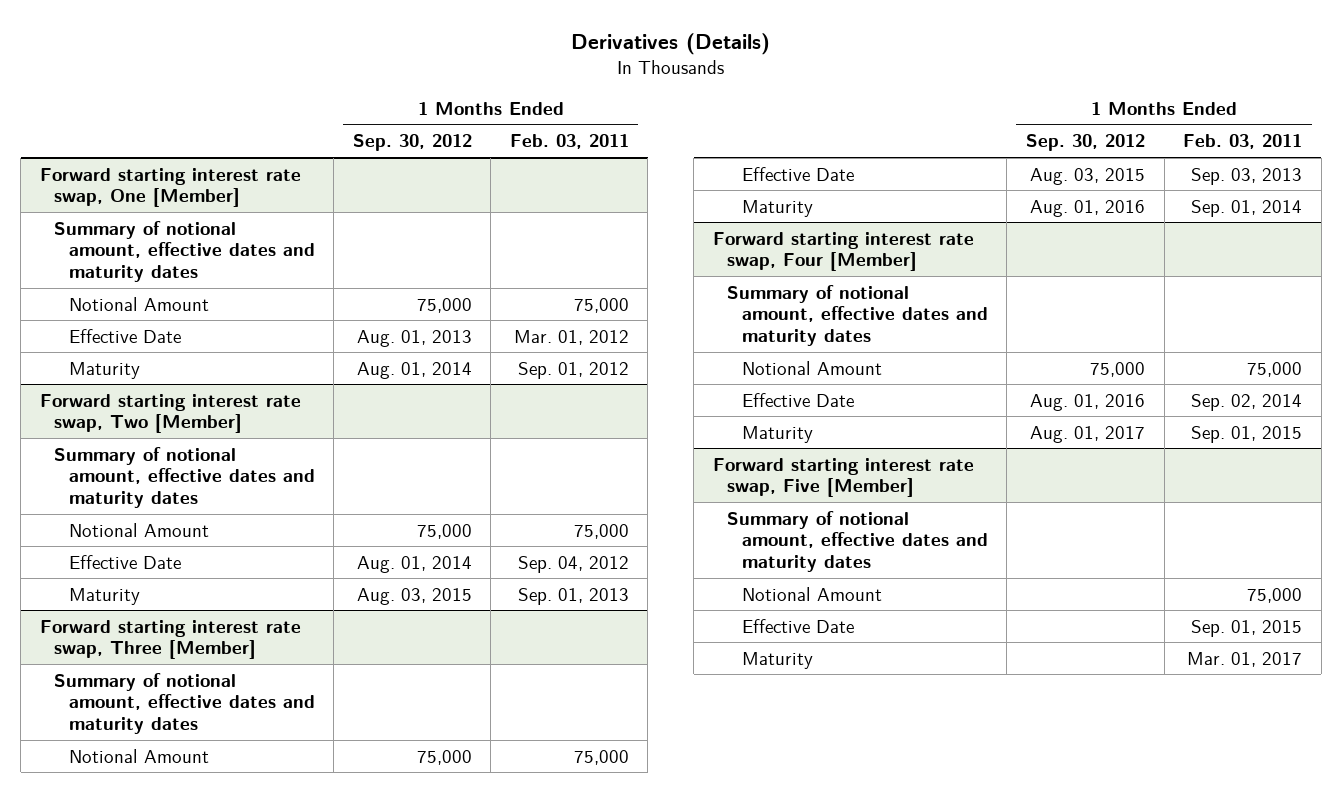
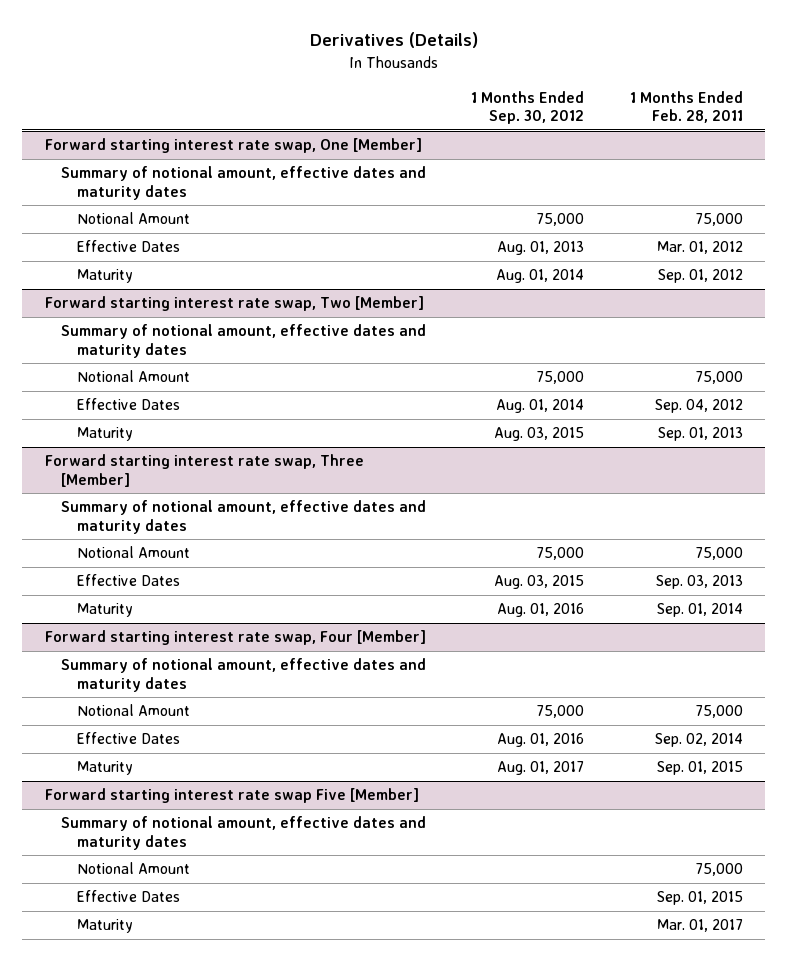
[509,134,629,150] Feb. 03, 2011 -> none
none -> [629,90,743,123] 1 Months Ended Feb. 28, 2011
[68,328,181,343] Effective Date -> [77,240,181,253] Effective Dates
[68,554,181,569] Effective Date -> [77,398,181,411] Effective Dates
[741,166,854,181] Effective Date -> [77,574,181,587] Effective Dates
[741,392,854,407] Effective Date -> [77,732,181,745] Effective Dates
[712,457,974,498] Forward starting interest rate swap, Five [Member] -> [44,788,419,804] Forward starting interest rate swap Five [Member]
[741,618,854,633] Effective Date -> [77,890,181,903] Effective Dates

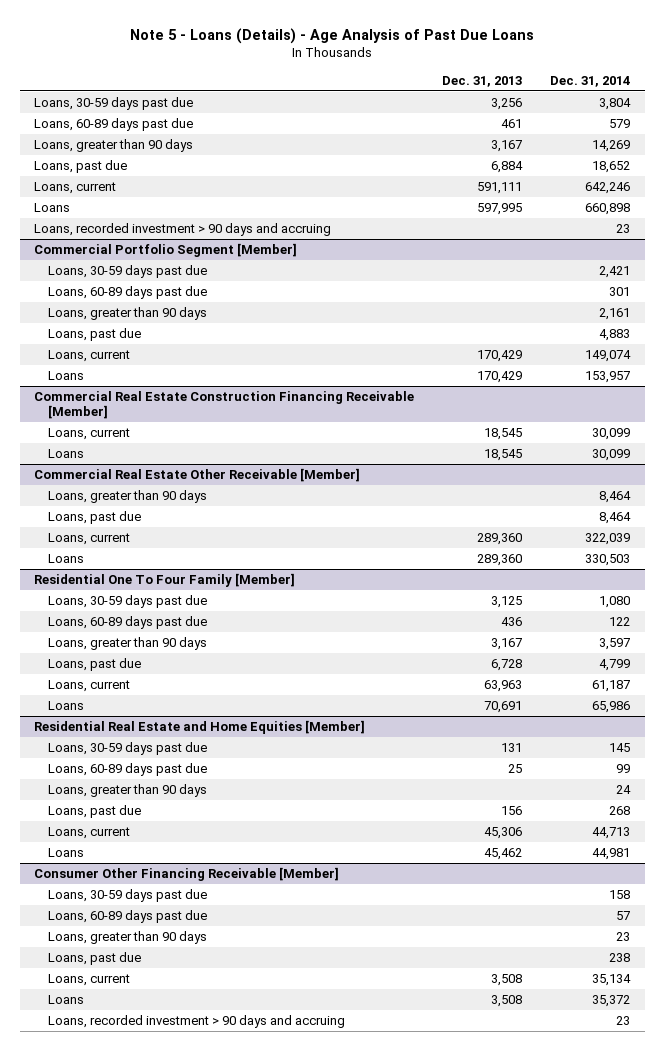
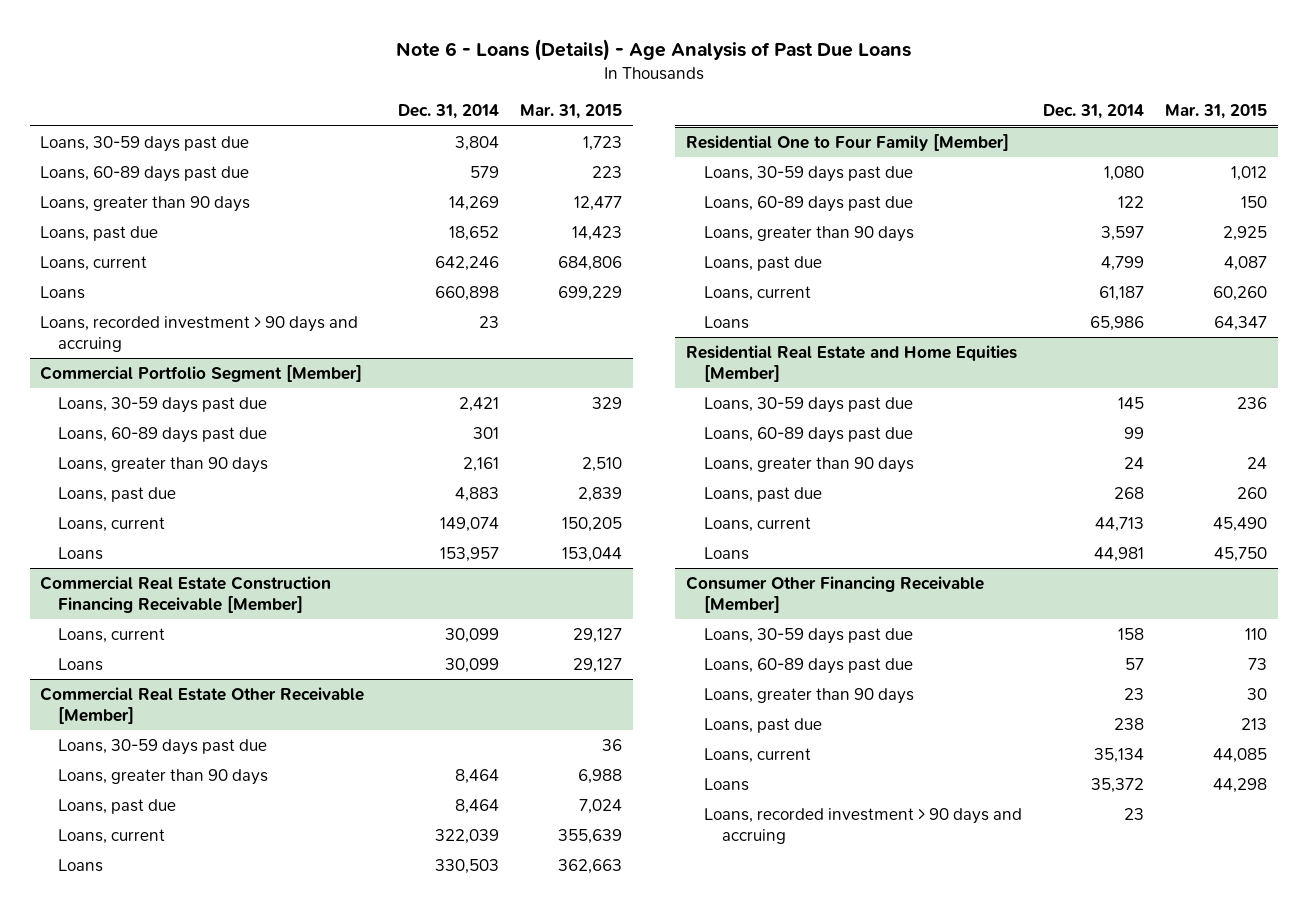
[130,27,535,44] Note 5 - Loans (Details) - Age Analysis of Past Due Loans -> [395,38,911,61] Note 6 - Loans (Details) - Age Analysis of Past Due Loans
[442,75,523,87] Dec. 31, 2013 -> none
none -> [519,104,622,120] Mar. 31, 2015
none -> [58,738,268,755] Loans, 30-59 days past due
[33,573,295,588] Residential One To Four Family [Member] -> [685,133,1009,151] Residential One to Four Family [Member]

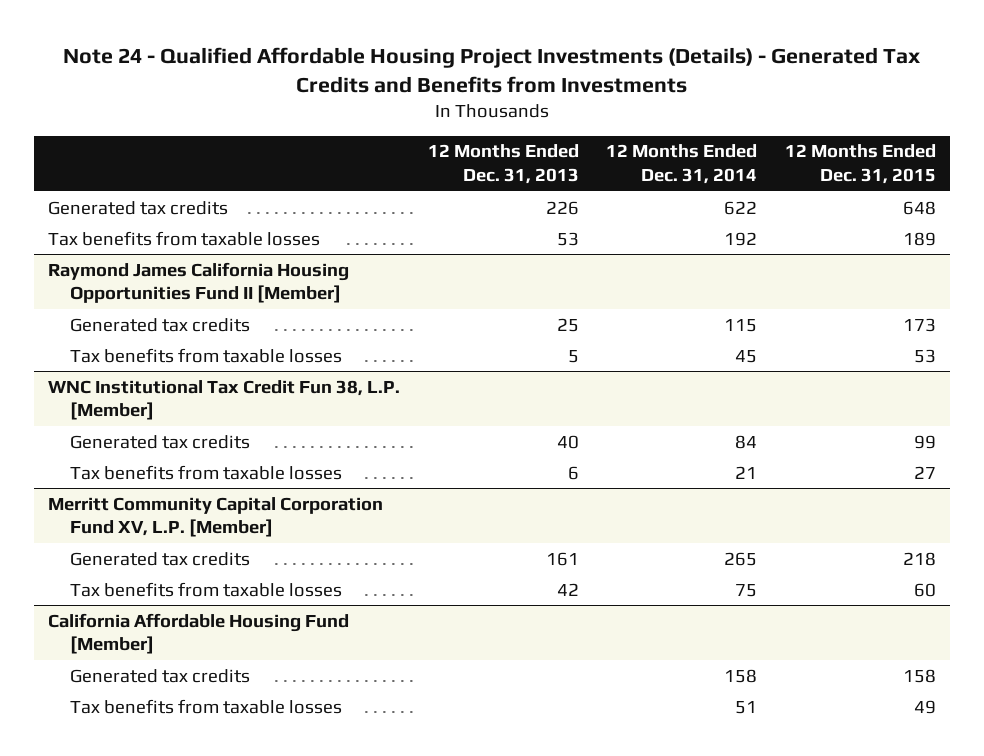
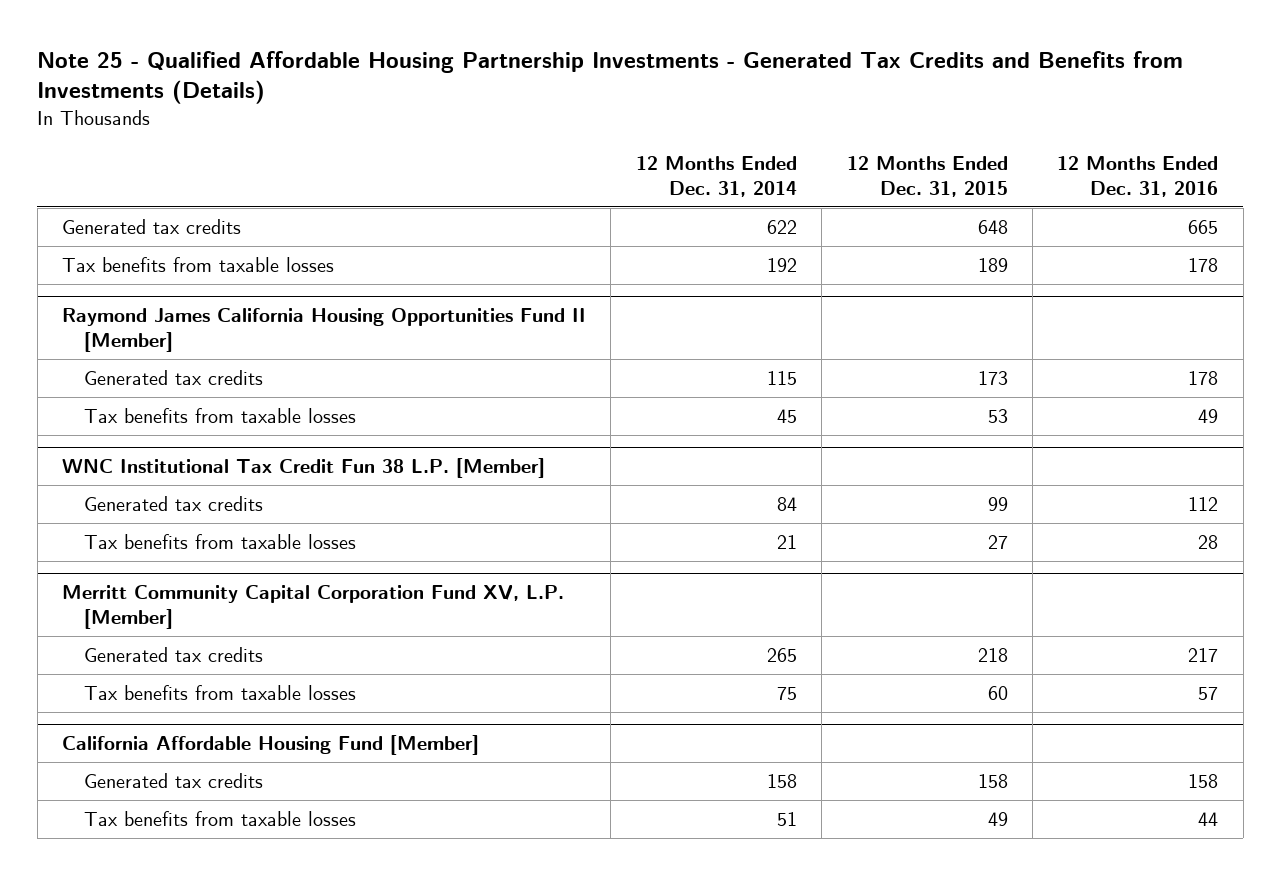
[63,47,922,93] Note 24 - Qualified Affordable Housing Project Investments (Details) - Generated Tax Credits and Benefits from Investments -> [37,50,1184,105] Note 25 - Qualified Affordable Housing Partnership Investments - Generated Tax Credits and Benefits from Investments (Details)
[427,144,579,185] 12 Months Ended Dec. 31, 2013 -> none
none -> [1057,156,1219,197] 12 Months Ended Dec. 31, 2016
[47,379,400,421] WNC Institutional Tax Credit Fun 38, L.P. [Member] -> [61,458,545,479] WNC Institutional Tax Credit Fun 38 L.P. [Member]

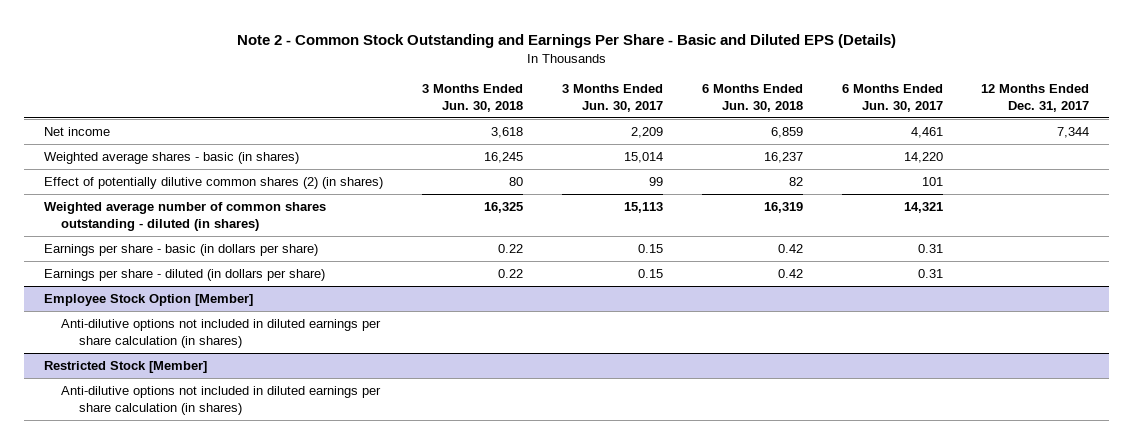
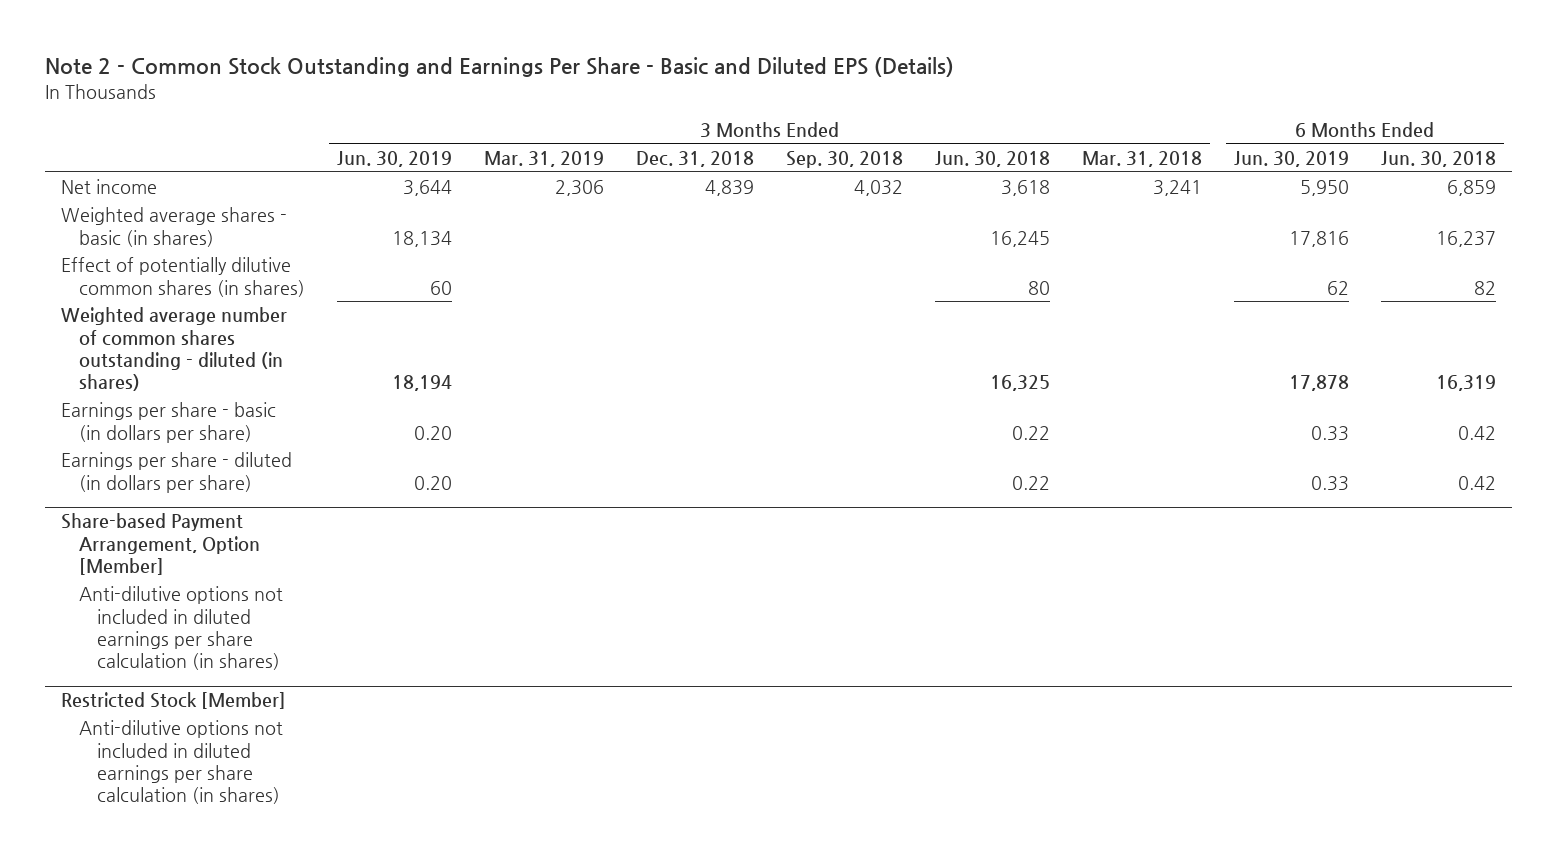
[561,84,663,112] 3 Months Ended Jun. 30, 2017 -> none
[841,84,943,112] 6 Months Ended Jun. 30, 2017 -> none
[981,84,1090,112] 12 Months Ended Dec. 31, 2017 -> none
none -> [336,150,452,167] Jun. 30, 2019
none -> [484,150,605,167] Mar. 31, 2019
none -> [636,150,755,167] Dec. 31, 2018
none -> [786,150,904,168] Sep. 30, 2018
none -> [1082,150,1203,167] Mar. 31, 2018
none -> [1234,150,1350,167] Jun. 30, 2019
[43,177,383,190] Effect of potentially dilutive common shares (2) (in shares) -> [61,257,305,297] Effect of potentially dilutive common shares (in shares)
[43,294,253,307] Employee Stock Option [Member] -> [61,513,260,576] Share-based Payment Arrangement, Option [Member]

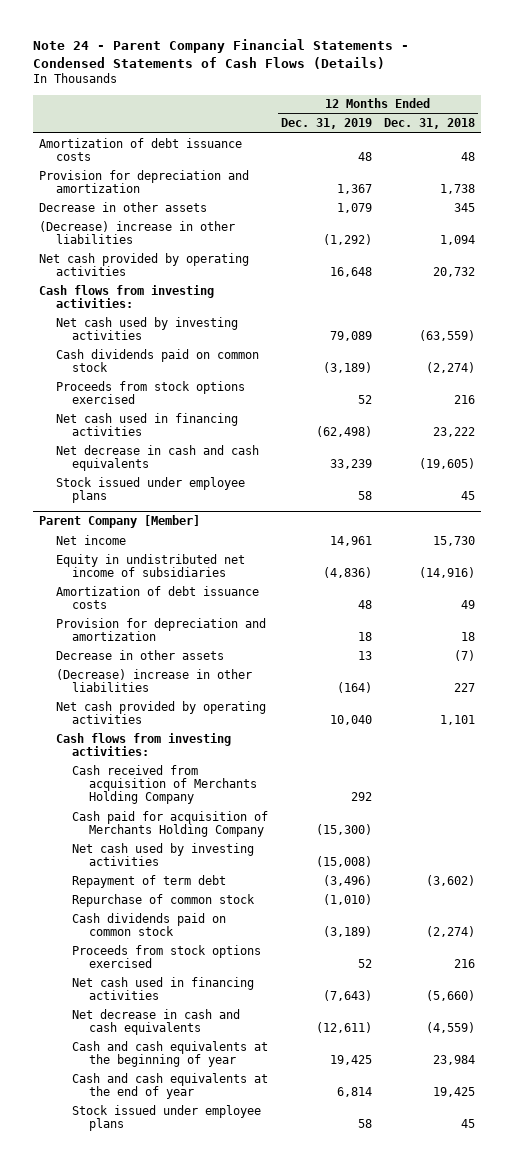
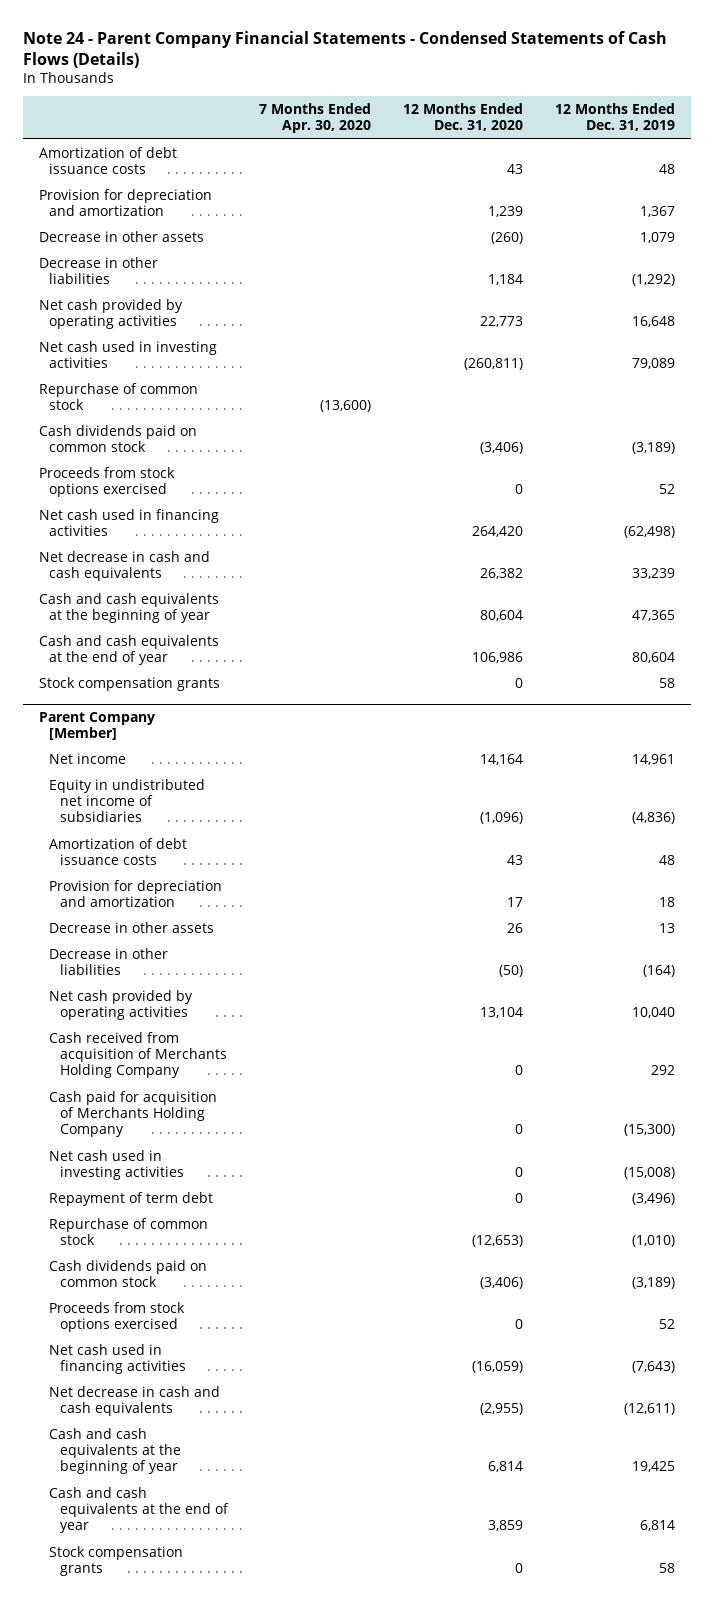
[383,118,475,130] Dec. 31, 2018 -> none
none -> [259,103,372,134] 7 Months Ended Apr. 30, 2020
none -> [403,103,524,132] 12 Months Ended Dec. 31, 2020
[38,220,235,244] (Decrease) increase in other liabilities -> [38,256,158,285] Decrease in other liabilities
[38,284,214,308] Cash flows from investing activities: -> none
[55,316,238,340] Net cash used by investing activities -> [38,340,217,369] Net cash used in investing activities
none -> [38,382,198,411] Repurchase of common stock
none -> [38,592,219,624] Cash and cash equivalents at the beginning of year
none -> [38,634,219,666] Cash and cash equivalents at the end of year
[55,476,245,503] Stock issued under employee plans -> [38,676,220,691] Stock compensation grants
[55,668,252,692] (Decrease) increase in other liabilities -> [49,947,169,976] Decrease in other liabilities
[55,732,231,756] Cash flows from investing activities: -> none
[72,842,255,866] Net cash used by investing activities -> [49,1149,184,1181] Net cash used in investing activities
[72,1104,262,1131] Stock issued under employee plans -> [49,1545,184,1577] Stock compensation grants

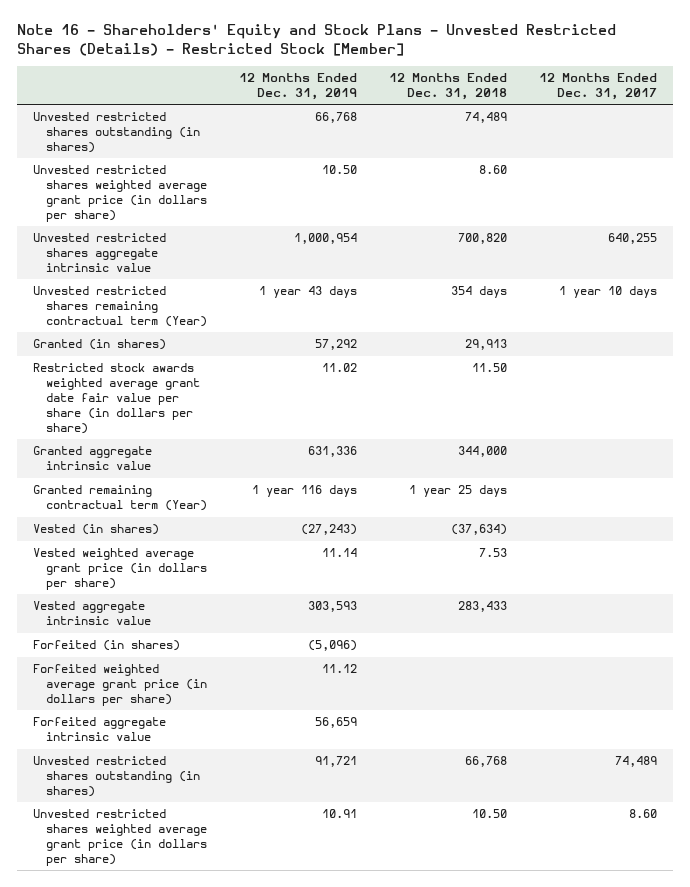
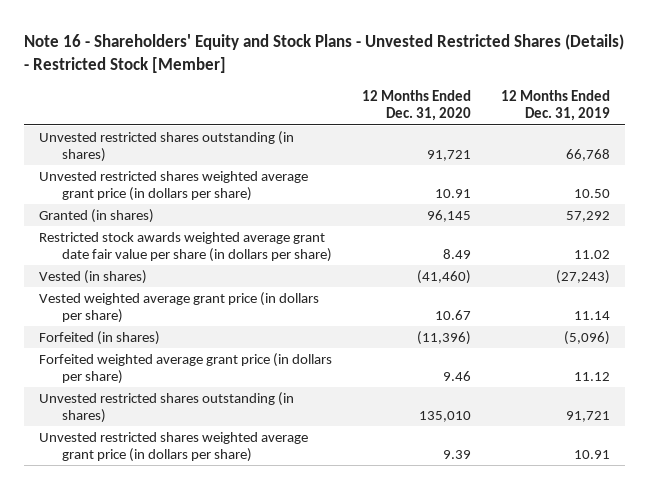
[388,73,507,101] 12 Months Ended Dec. 31, 2018 -> none
[539,73,658,101] 12 Months Ended Dec. 31, 2017 -> none
none -> [362,90,472,122] 12 Months Ended Dec. 31, 2020
[33,233,167,273] Unvested restricted shares aggregate intrinsic value -> none
[33,286,207,328] Unvested restricted shares remaining contractual term (Year) -> none
[33,446,153,471] Granted aggregate intrinsic value -> none
[33,485,207,512] Granted remaining contractual term (Year) -> none
[33,601,151,626] Vested aggregate intrinsic value -> none
[33,717,167,742] Forfeited aggregate intrinsic value -> none

